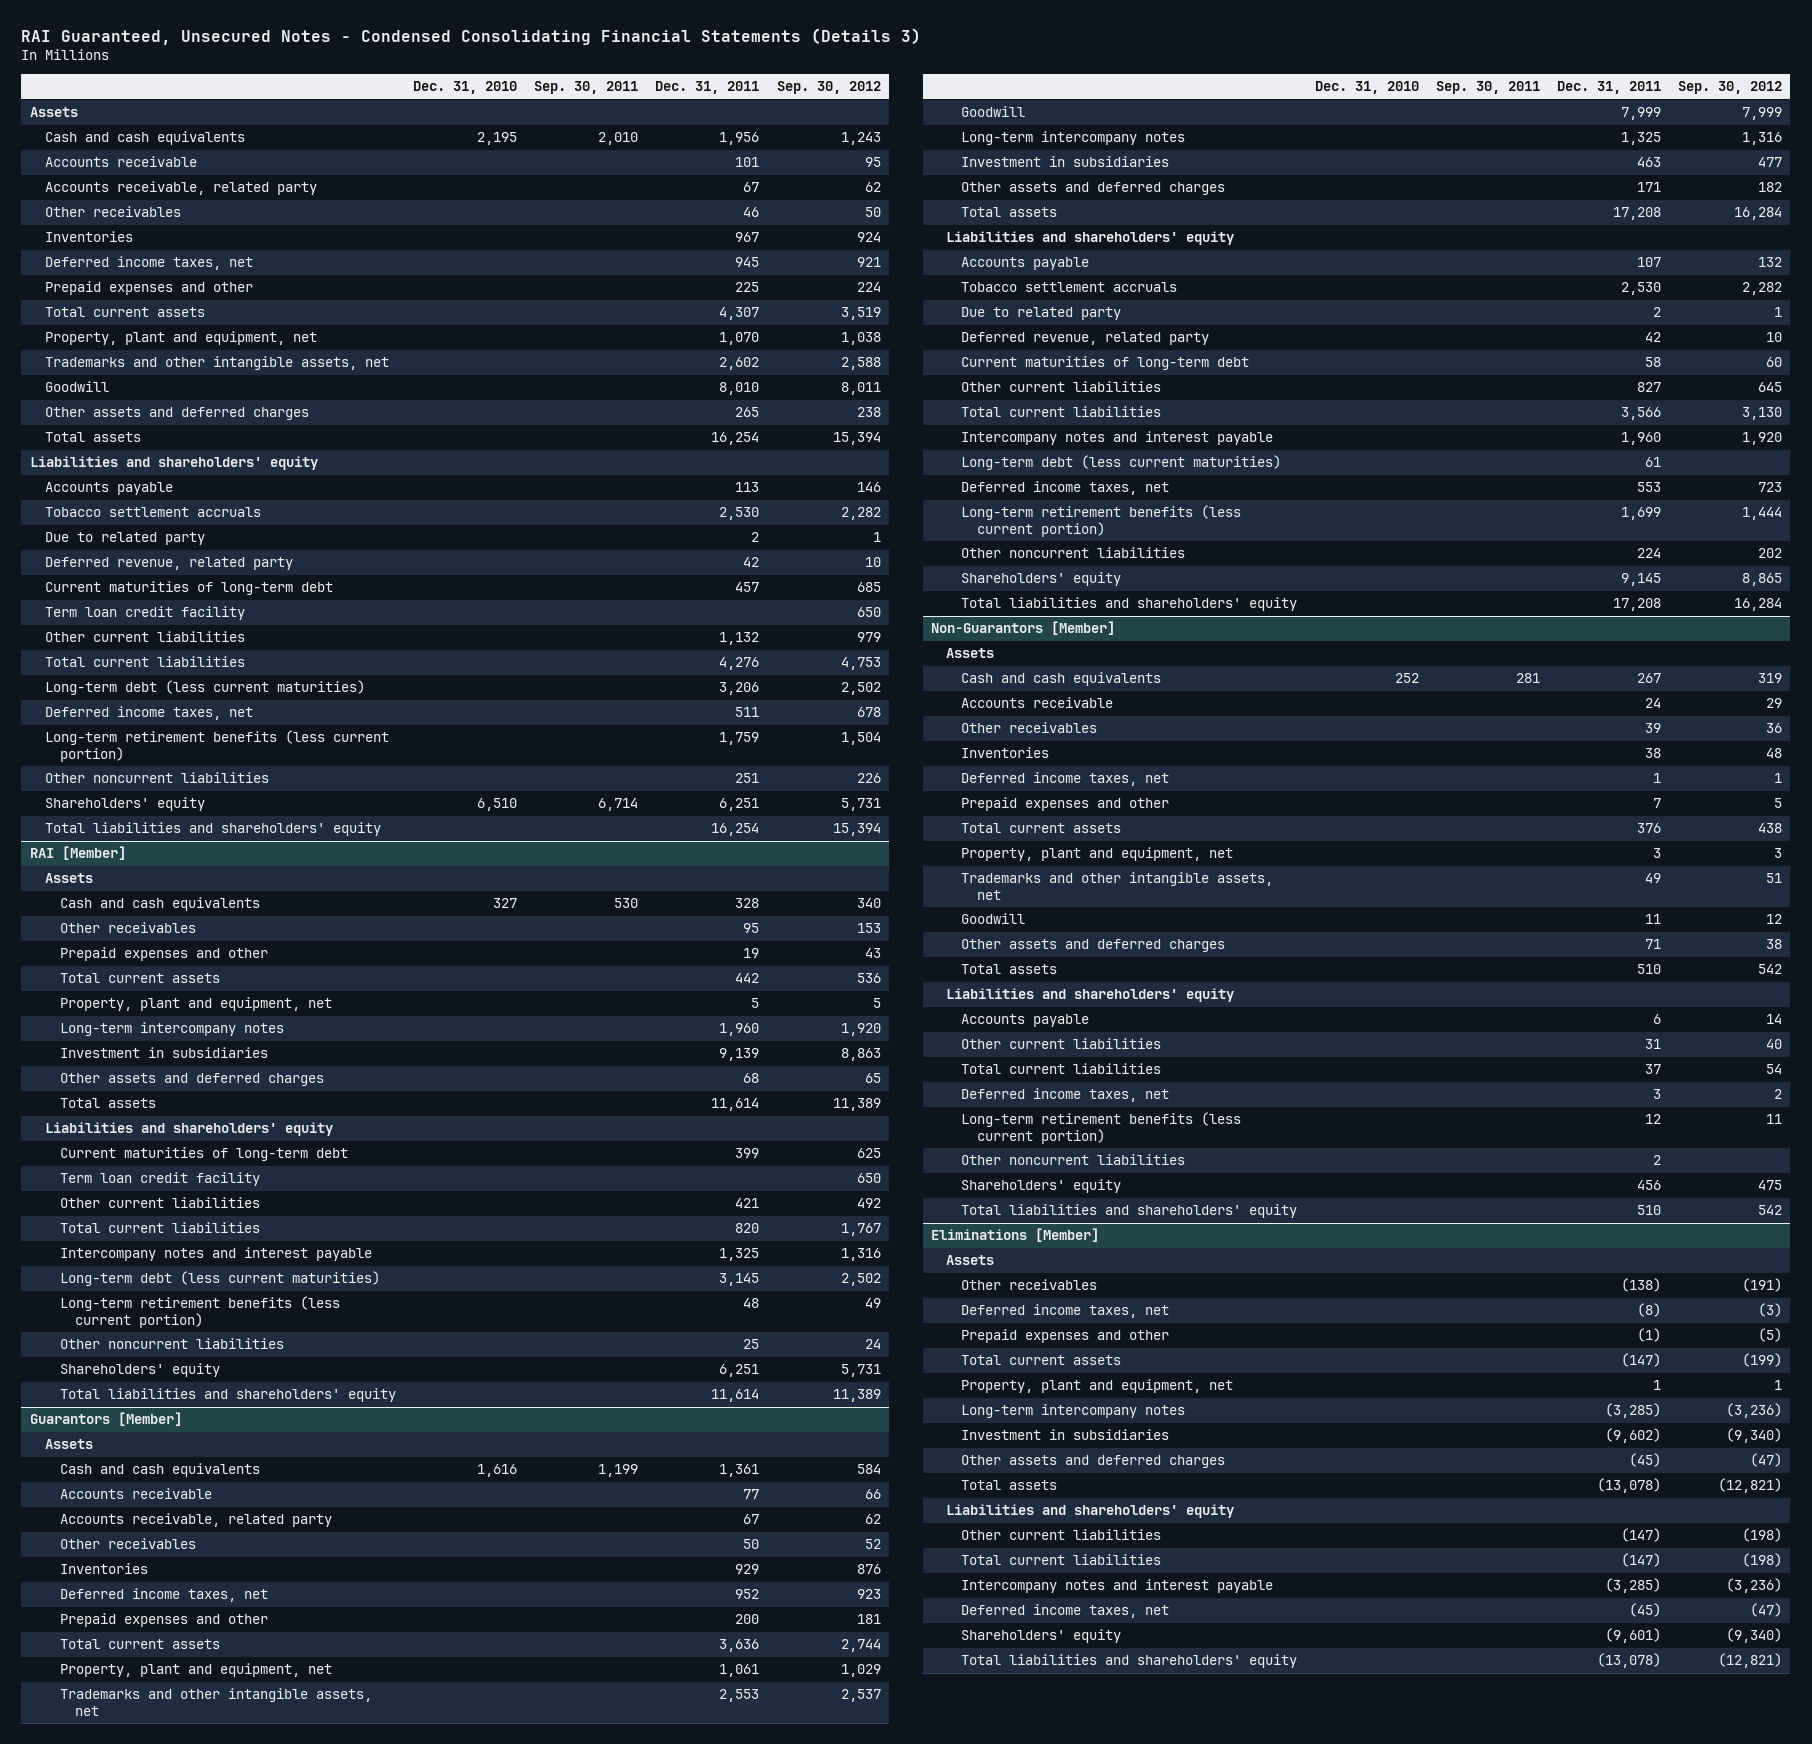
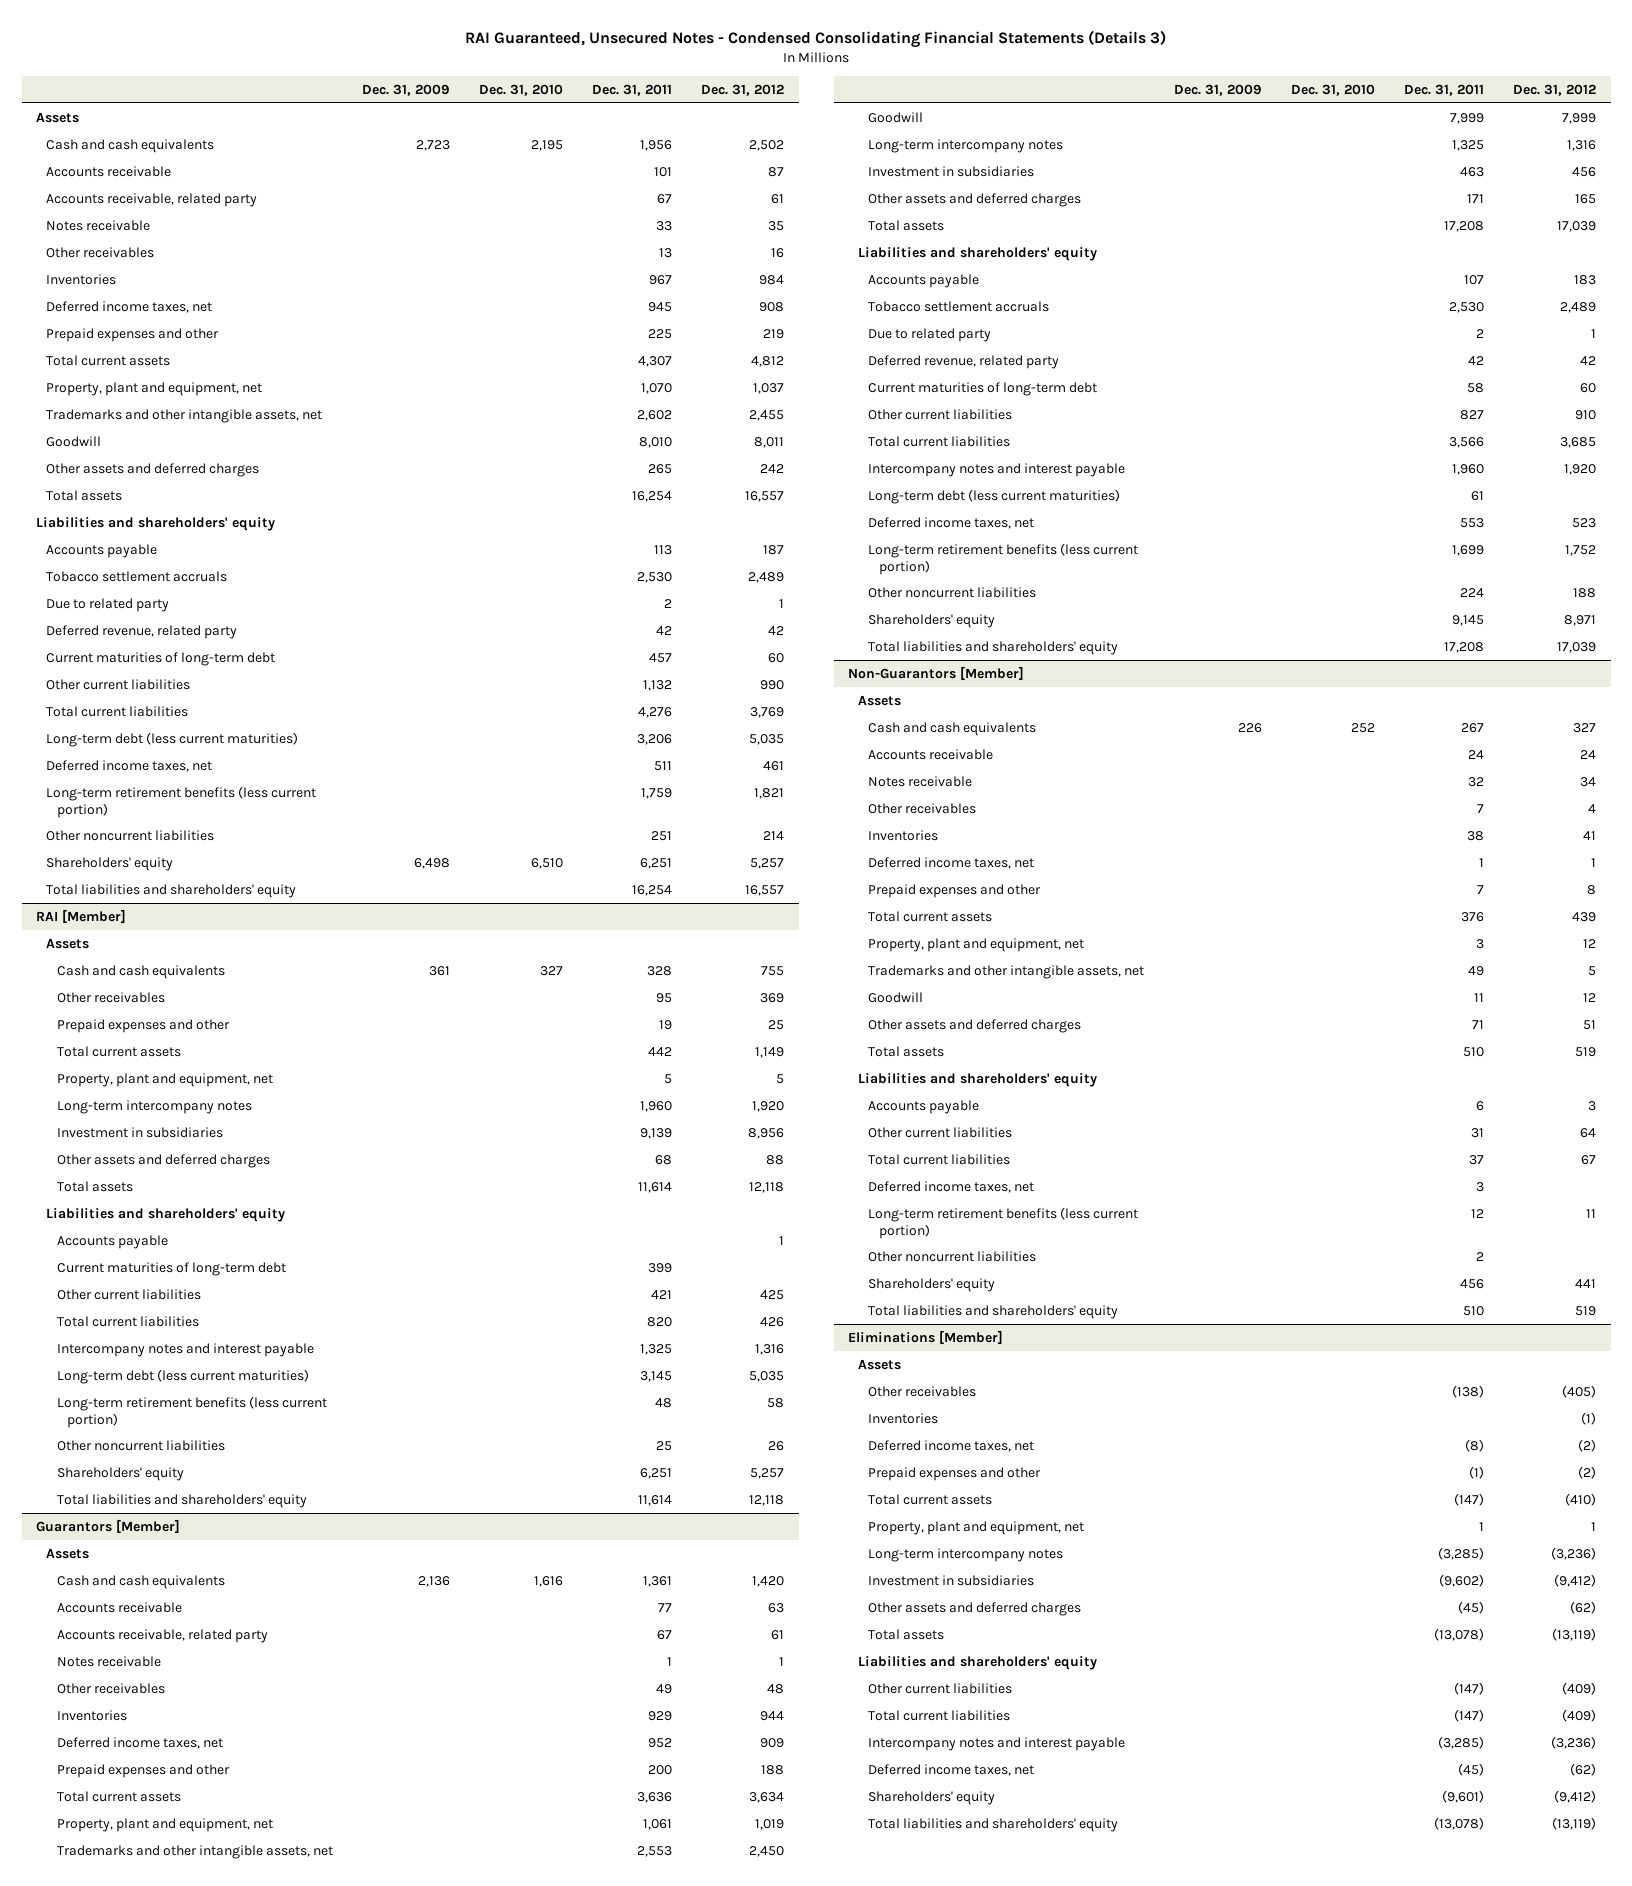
[534,81,639,95] Sep. 30, 2011 -> none
[776,81,881,95] Sep. 30, 2012 -> none
none -> [361,83,450,96] Dec. 31, 2009
none -> [701,83,785,96] Dec. 31, 2012
none -> [46,219,151,231] Notes receivable
[743,207,760,218] 46 -> [658,247,672,258] 13
[45,606,246,621] Term loan credit facility -> none
none -> [56,1234,168,1249] Accounts payable
[60,1172,261,1187] Term loan credit facility -> none
none -> [56,1655,161,1667] Notes receivable
[743,1539,760,1550] 50 -> [655,1683,672,1694] 49
none -> [868,775,973,787] Notes receivable
[1644,723,1661,734] 39 -> [1476,803,1484,813] 7
none -> [868,1412,939,1424] Inventories

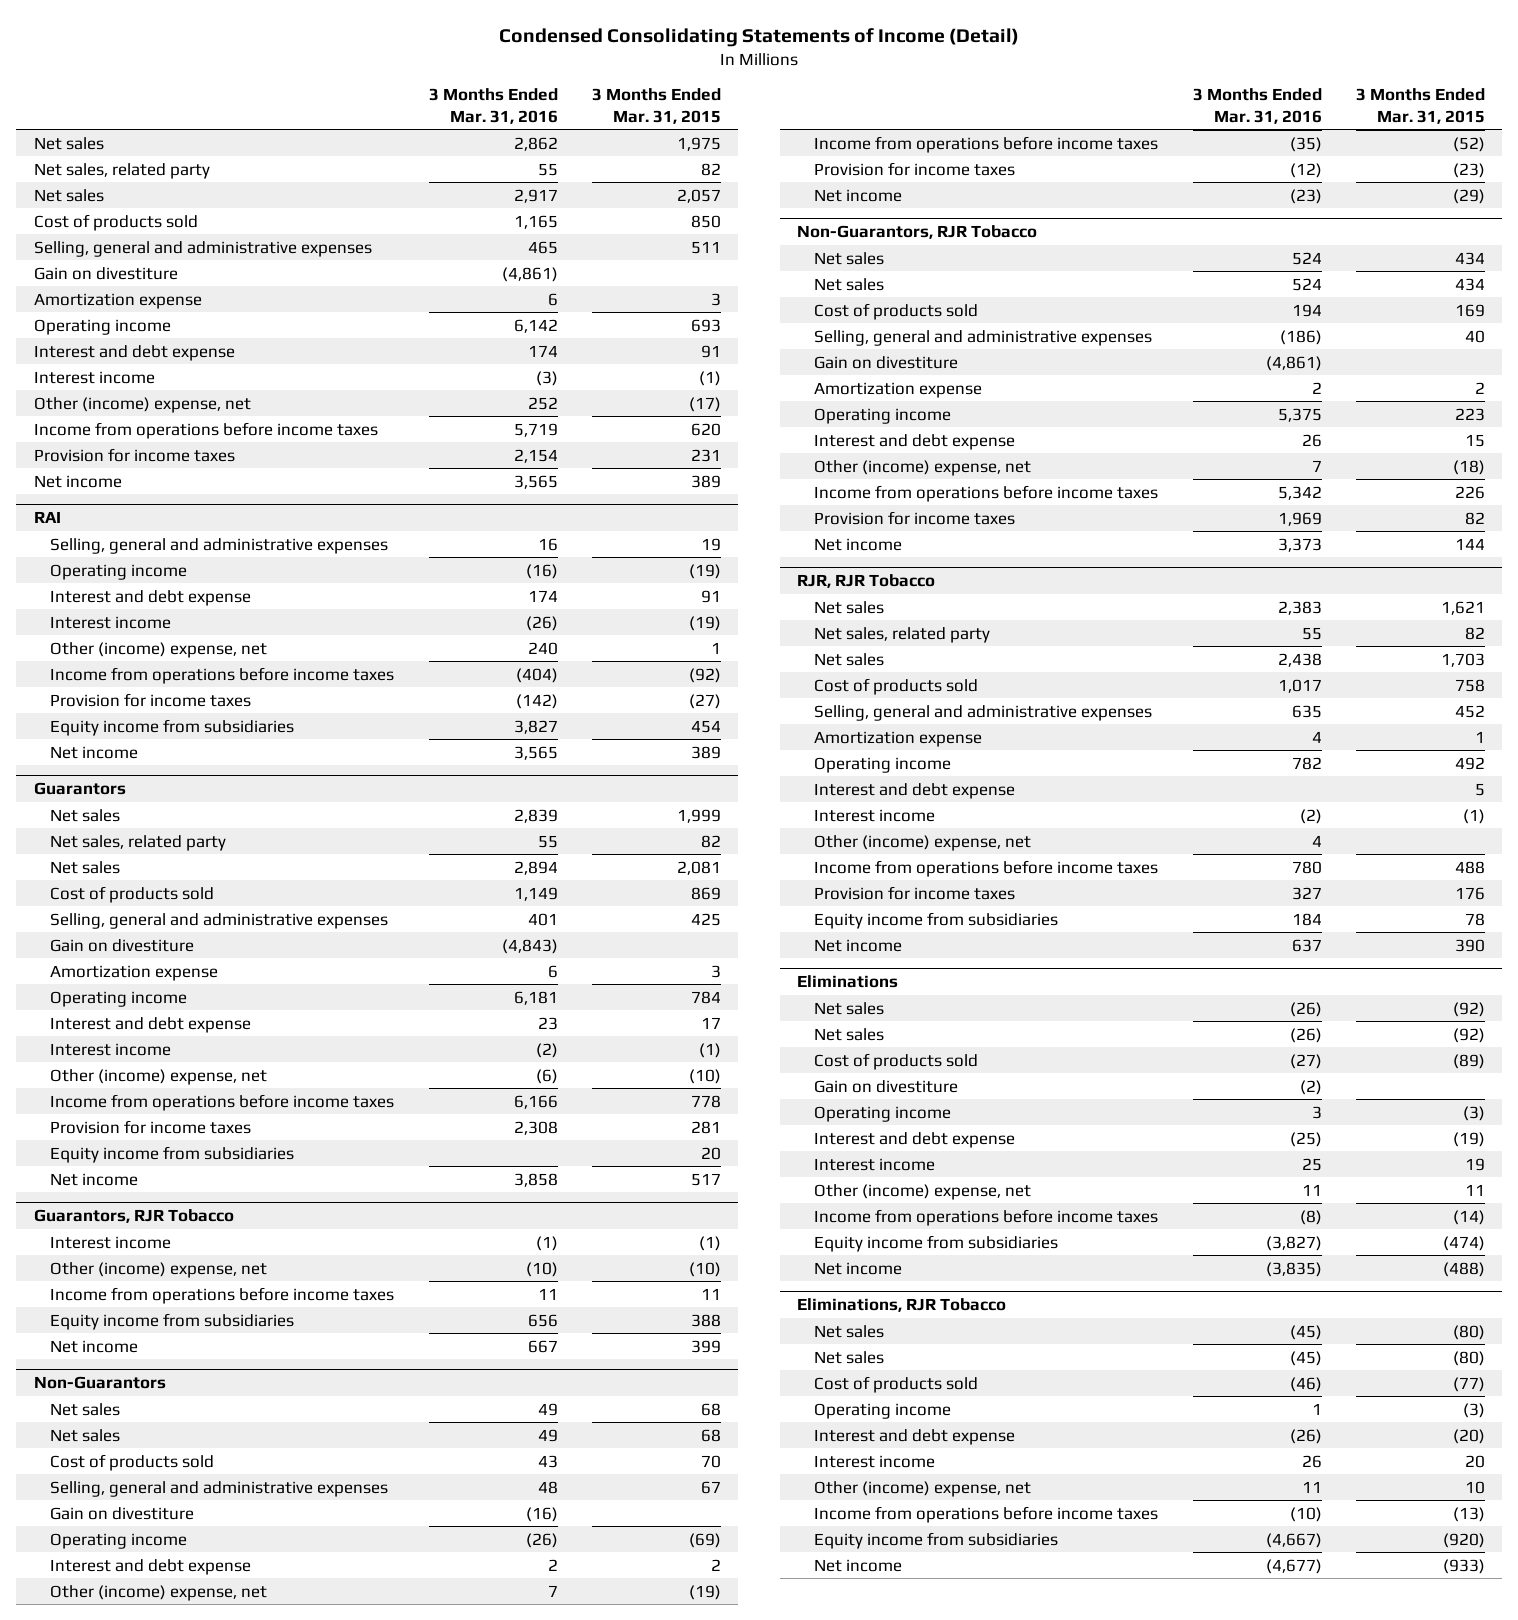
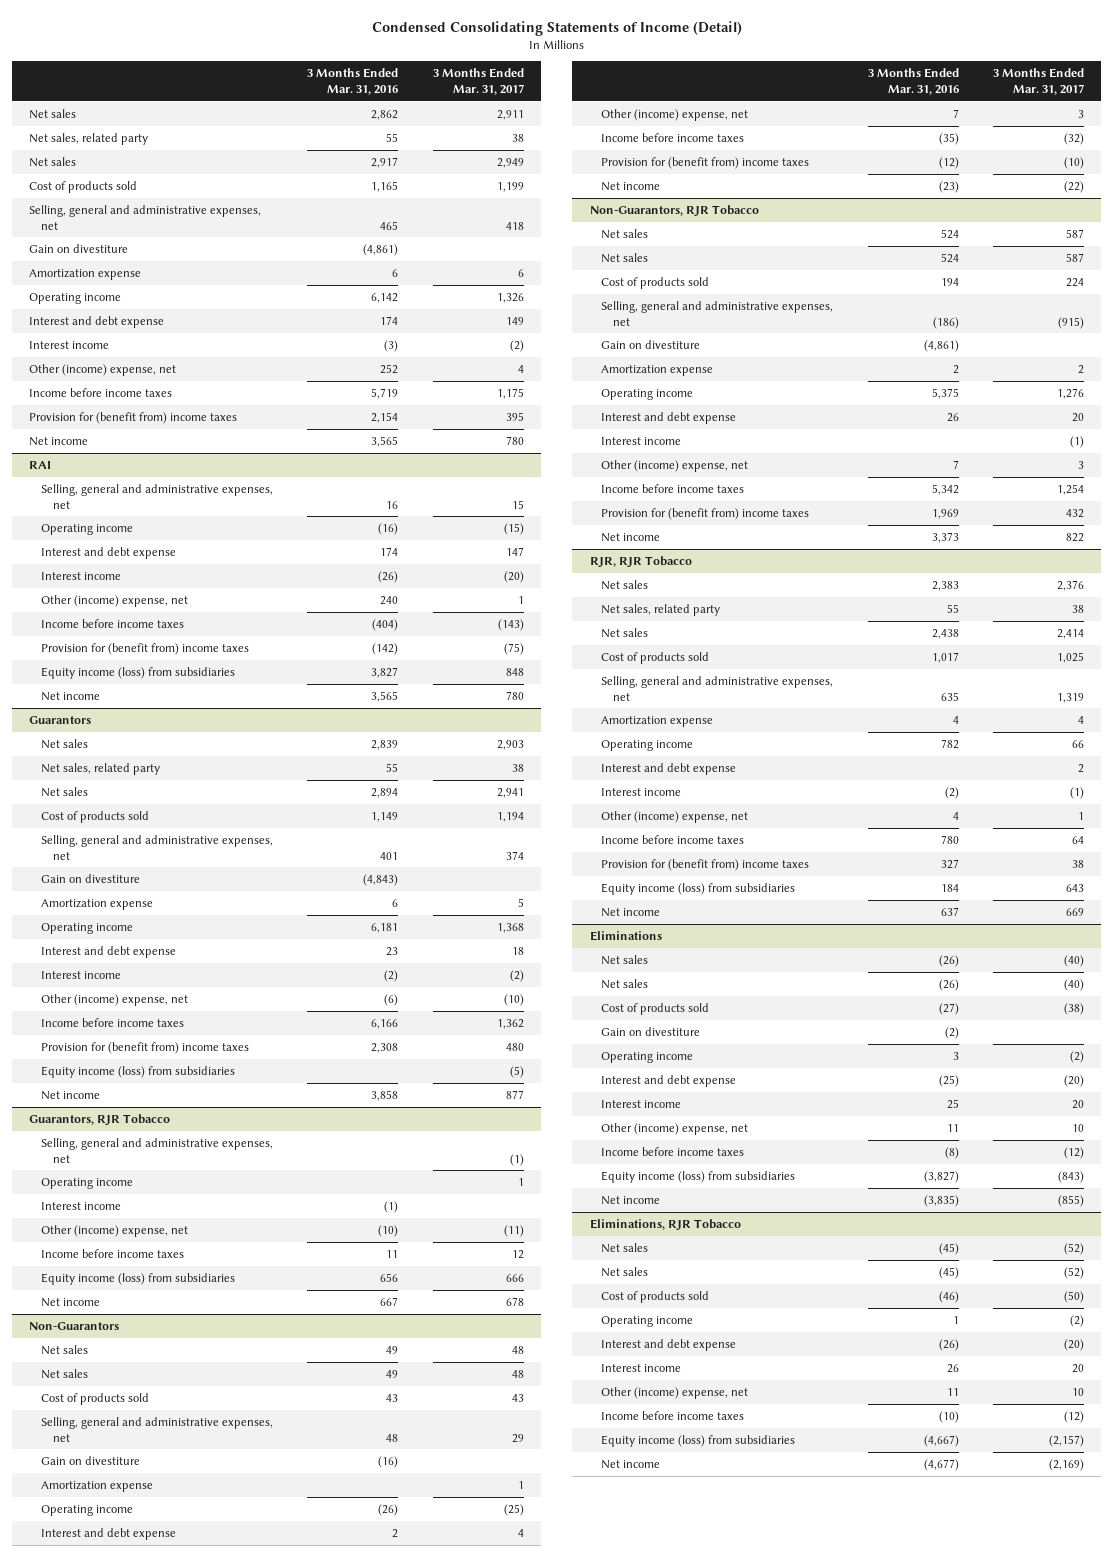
[592,88,722,124] 3 Months Ended Mar. 31, 2015 -> none
none -> [432,68,524,95] 3 Months Ended Mar. 31, 2017
[33,240,372,257] Selling, general and administrative expenses -> [29,205,262,230] Selling, general and administrative expenses, net
[33,421,378,439] Income from operations before income taxes -> [29,388,173,398] Income before income taxes
[33,447,235,462] Provision for income taxes -> [29,412,238,425] Provision for (benefit from) income taxes
[50,537,389,554] Selling, general and administrative expenses -> [41,484,274,509] Selling, general and administrative expenses, net
[50,666,395,684] Income from operations before income taxes -> [41,619,185,629] Income before income taxes
[50,692,252,707] Provision for income taxes -> [41,643,250,656] Provision for (benefit from) income taxes
[50,718,295,736] Equity income from subsidiaries -> [41,667,236,680] Equity income (loss) from subsidiaries
[50,912,389,929] Selling, general and administrative expenses -> [41,835,274,860] Selling, general and administrative expenses, net
[50,1093,395,1111] Income from operations before income taxes -> [41,1018,185,1028] Income before income taxes
[50,1119,252,1134] Provision for income taxes -> [41,1042,250,1055] Provision for (benefit from) income taxes
[50,1145,295,1163] Equity income from subsidiaries -> [41,1066,236,1079] Equity income (loss) from subsidiaries
none -> [41,1138,274,1163] Selling, general and administrative expenses, net
none -> [41,1178,134,1190] Operating income
[50,1286,395,1304] Income from operations before income taxes -> [41,1249,185,1259] Income before income taxes
[50,1312,295,1330] Equity income from subsidiaries -> [41,1273,236,1286] Equity income (loss) from subsidiaries
[50,1480,389,1497] Selling, general and administrative expenses -> [41,1417,274,1442] Selling, general and administrative expenses, net
none -> [41,1481,154,1493] Amortization expense
[814,135,1159,153] Income from operations before income taxes -> [601,133,745,143] Income before income taxes
[814,161,1016,176] Provision for income taxes -> [601,157,810,170] Provision for (benefit from) income taxes
[814,329,1153,346] Selling, general and administrative expenses -> [601,301,834,326] Selling, general and administrative expenses, net
none -> [601,437,682,446] Interest income
[814,484,1159,502] Income from operations before income taxes -> [601,484,745,494] Income before income taxes
[814,510,1016,525] Provision for income taxes -> [601,508,810,521] Provision for (benefit from) income taxes
[814,704,1153,721] Selling, general and administrative expenses -> [601,676,834,701] Selling, general and administrative expenses, net
[814,859,1159,877] Income from operations before income taxes -> [601,835,745,845] Income before income taxes
[814,885,1016,900] Provision for income taxes -> [601,859,810,872] Provision for (benefit from) income taxes
[814,911,1059,929] Equity income from subsidiaries -> [601,883,796,896] Equity income (loss) from subsidiaries
[814,1208,1159,1226] Income from operations before income taxes -> [601,1147,745,1157] Income before income taxes
[814,1234,1059,1252] Equity income from subsidiaries -> [601,1171,796,1184] Equity income (loss) from subsidiaries
[814,1505,1159,1523] Income from operations before income taxes -> [601,1411,745,1421] Income before income taxes
[814,1531,1059,1549] Equity income from subsidiaries -> [601,1435,796,1448] Equity income (loss) from subsidiaries

